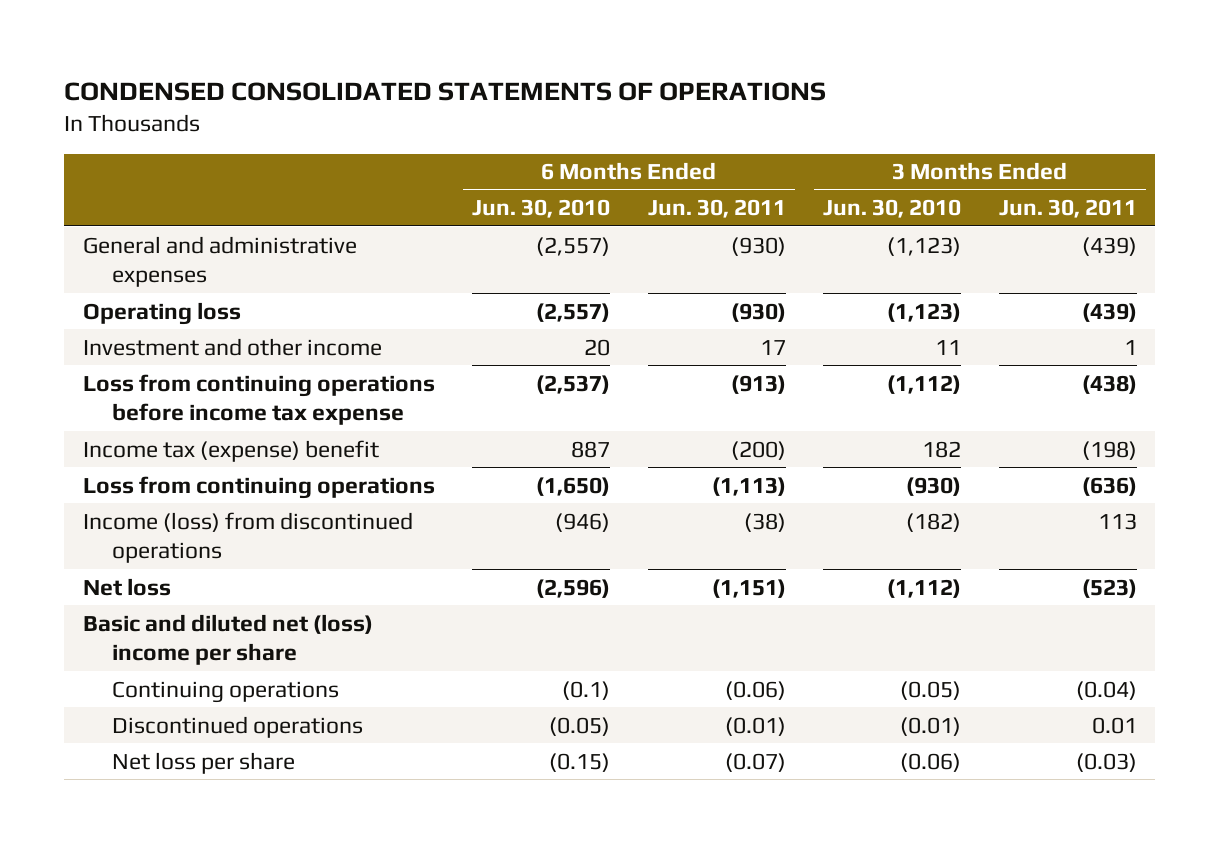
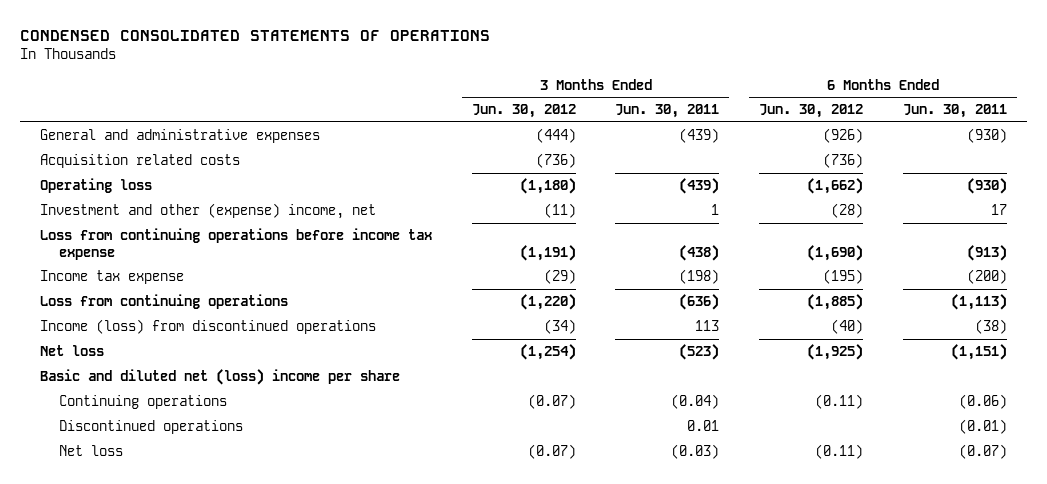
[472,199,611,219] Jun. 30, 2010 -> none
[823,199,962,219] Jun. 30, 2010 -> none
none -> [471,104,576,119] Jun. 30, 2012
none -> [759,104,864,119] Jun. 30, 2012
none -> [39,154,240,169] Acquisition related costs
[82,337,382,356] Investment and other income -> [39,203,376,220] Investment and other (expense) income, net
[82,439,379,462] Income tax (expense) benefit -> [39,270,184,285] Income tax expense
[112,751,296,774] Net loss per share -> [59,445,124,457] Net loss

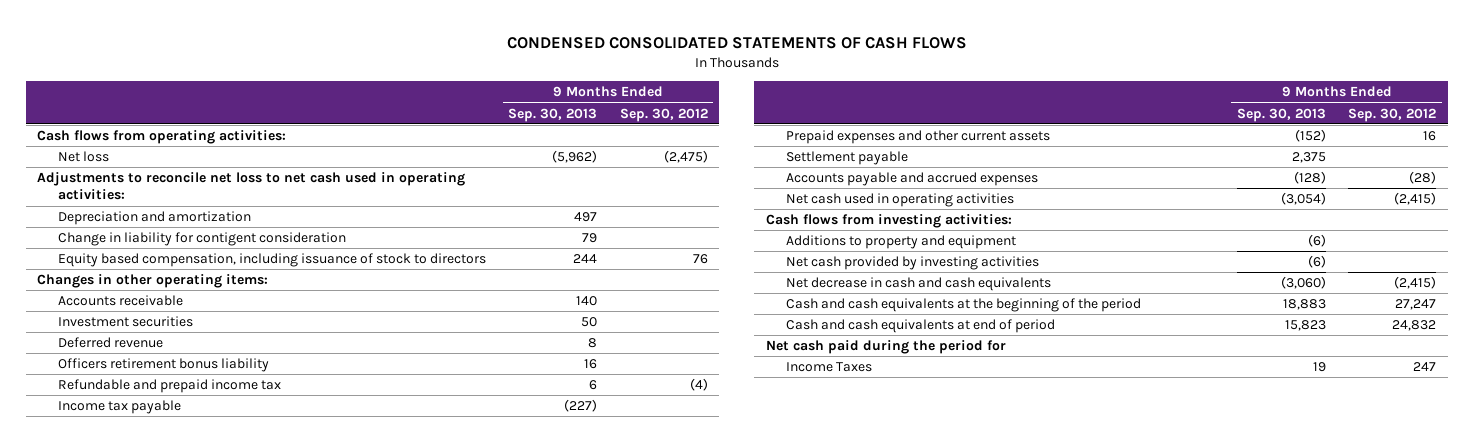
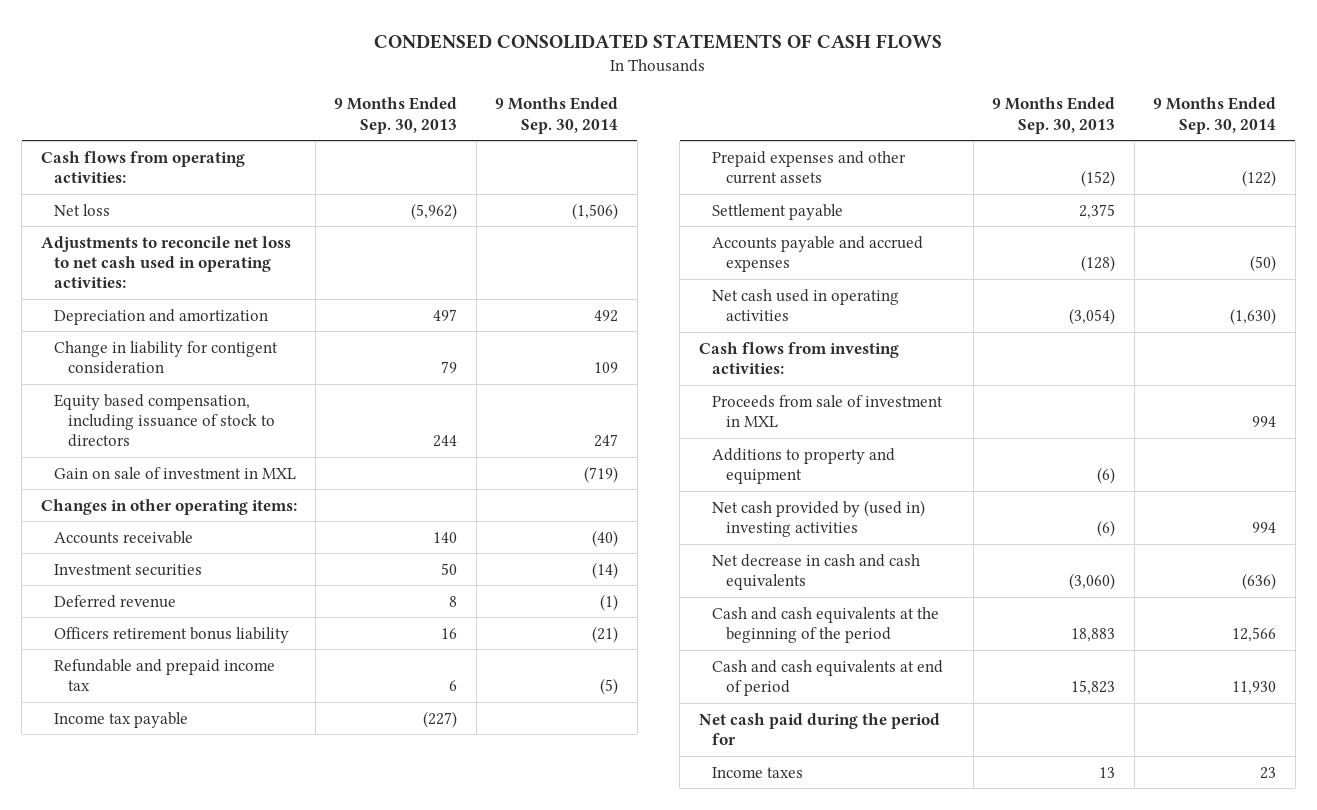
[619,107,708,122] Sep. 30, 2012 -> none
none -> [495,97,619,134] 9 Months Ended Sep. 30, 2014
none -> [54,466,297,479] Gain on sale of investment in MXL
none -> [712,394,944,428] Proceeds from sale of investment in MXL
[786,256,1040,271] Net cash provided by investing activities -> [712,499,926,538] Net cash provided by (used in) investing activities
[786,362,873,373] Income Taxes -> [712,766,804,778] Income taxes
[1312,362,1326,373] 19 -> [1099,766,1116,778] 13

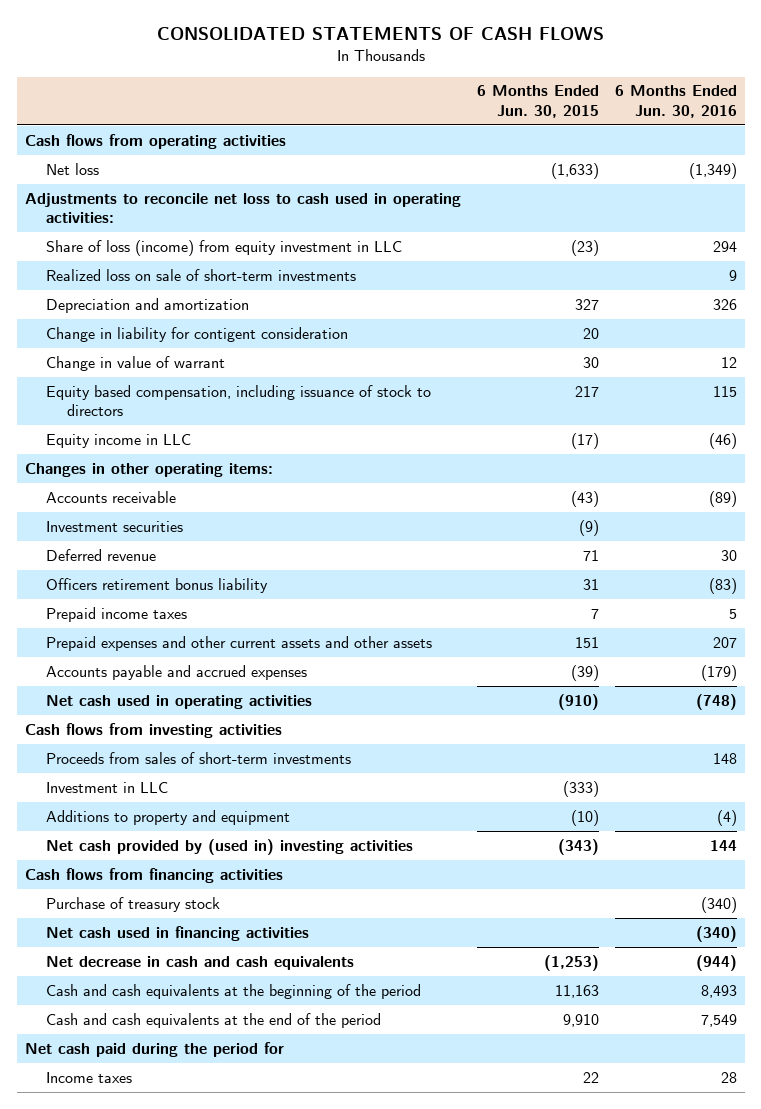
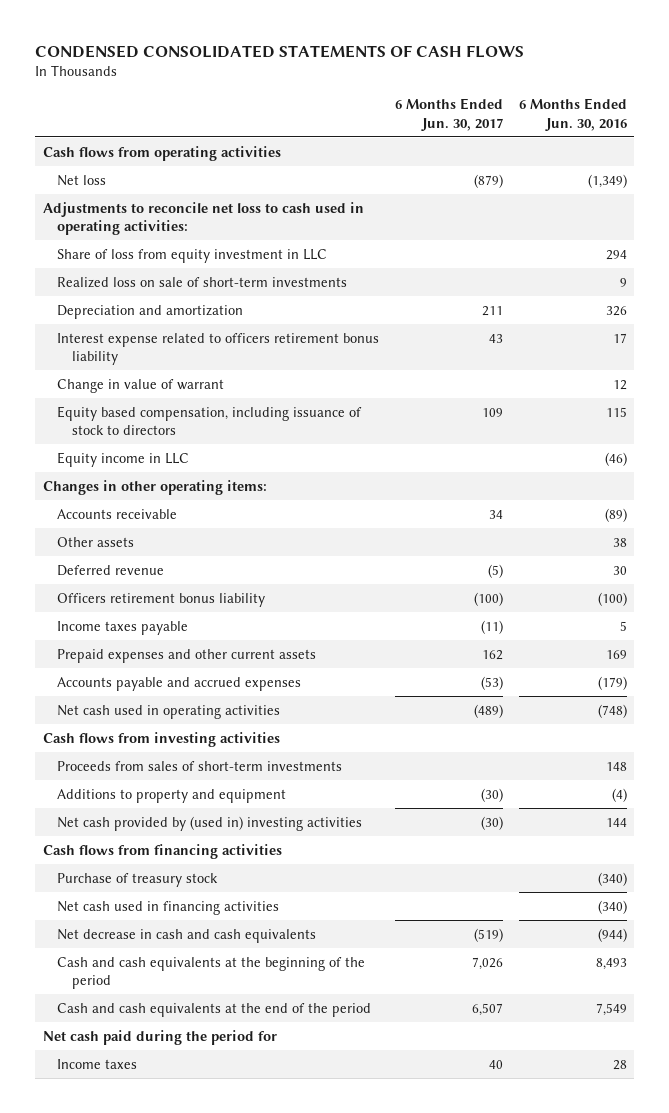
[156,27,604,41] CONSOLIDATED STATEMENTS OF CASH FLOWS -> [34,45,524,59] CONDENSED CONSOLIDATED STATEMENTS OF CASH FLOWS
[476,85,599,118] 6 Months Ended Jun. 30, 2015 -> none
none -> [394,98,503,131] 6 Months Ended Jun. 30, 2017
[45,239,402,256] Share of loss (income) from equity investment in LLC -> [57,248,328,263] Share of loss from equity investment in LLC
[45,326,348,342] Change in liability for contigent consideration -> none
none -> [57,332,380,365] Interest expense related to officers retirement bonus liability
[45,520,183,532] Investment securities -> none
none -> [57,536,135,547] Other assets
[708,577,737,594] (83) -> [597,591,627,606] (100)
[45,606,187,622] Prepaid income taxes -> [57,620,189,635] Income taxes payable
[45,635,432,651] Prepaid expenses and other current assets and other assets -> [57,648,317,663] Prepaid expenses and other current assets
[712,636,737,648] 207 -> [605,649,627,659] 169
[45,781,168,793] Investment in LLC -> none

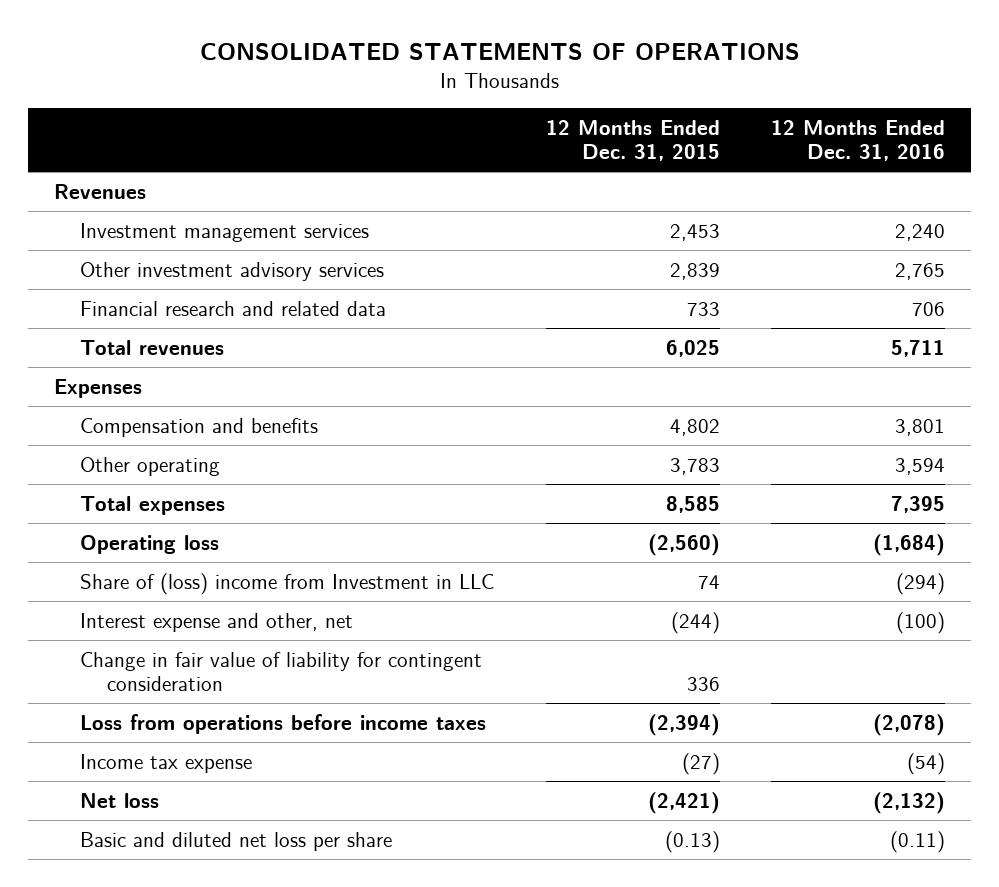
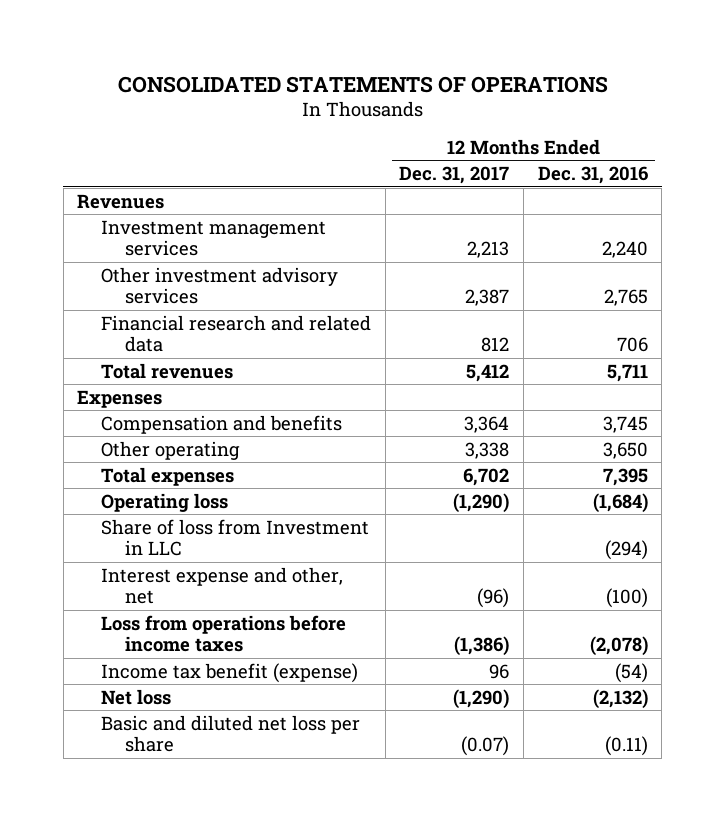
[545,120,720,161] 12 Months Ended Dec. 31, 2015 -> none
none -> [399,166,510,185] Dec. 31, 2017
[895,418,946,436] 3,801 -> [602,415,648,433] 3,745
[895,457,946,475] 3,594 -> [602,441,648,459] 3,650
[80,572,495,595] Share of (loss) income from Investment in LLC -> [100,518,369,557] Share of loss from Investment in LLC
[80,651,483,691] Change in fair value of liability for contingent consideration -> none
[80,753,253,773] Income tax expense -> [100,662,358,683] Income tax benefit (expense)

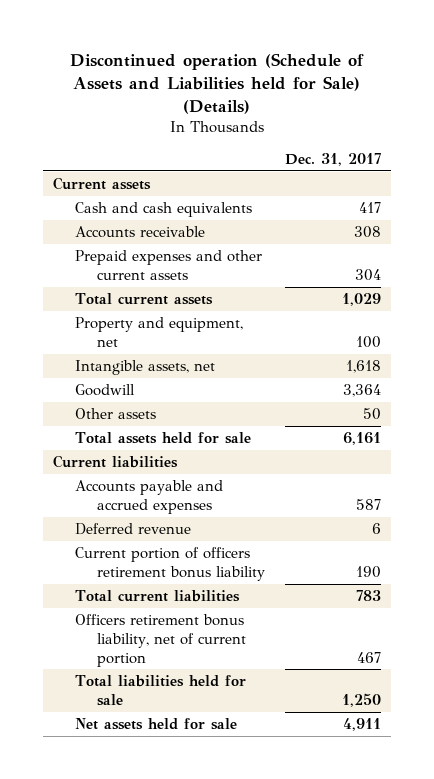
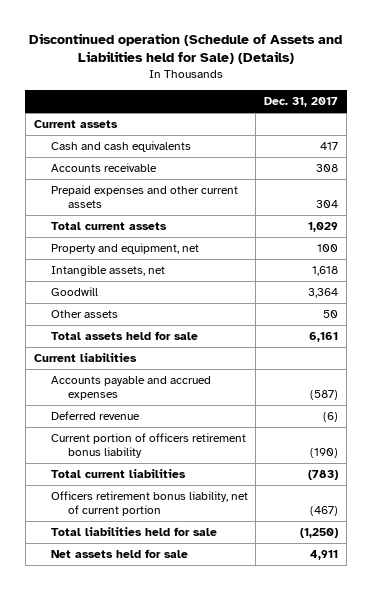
[356,498,382,510] 587 -> [310,389,339,400] (587)
[372,523,382,535] 6 -> [323,411,339,422] (6)
[356,565,382,578] 190 -> [310,447,339,458] (190)
[356,590,382,602] 783 -> [308,469,339,480] (783)
[357,651,382,663] 467 -> [310,505,339,516] (467)
[342,692,382,707] 1,250 -> [300,527,339,538] (1,250)

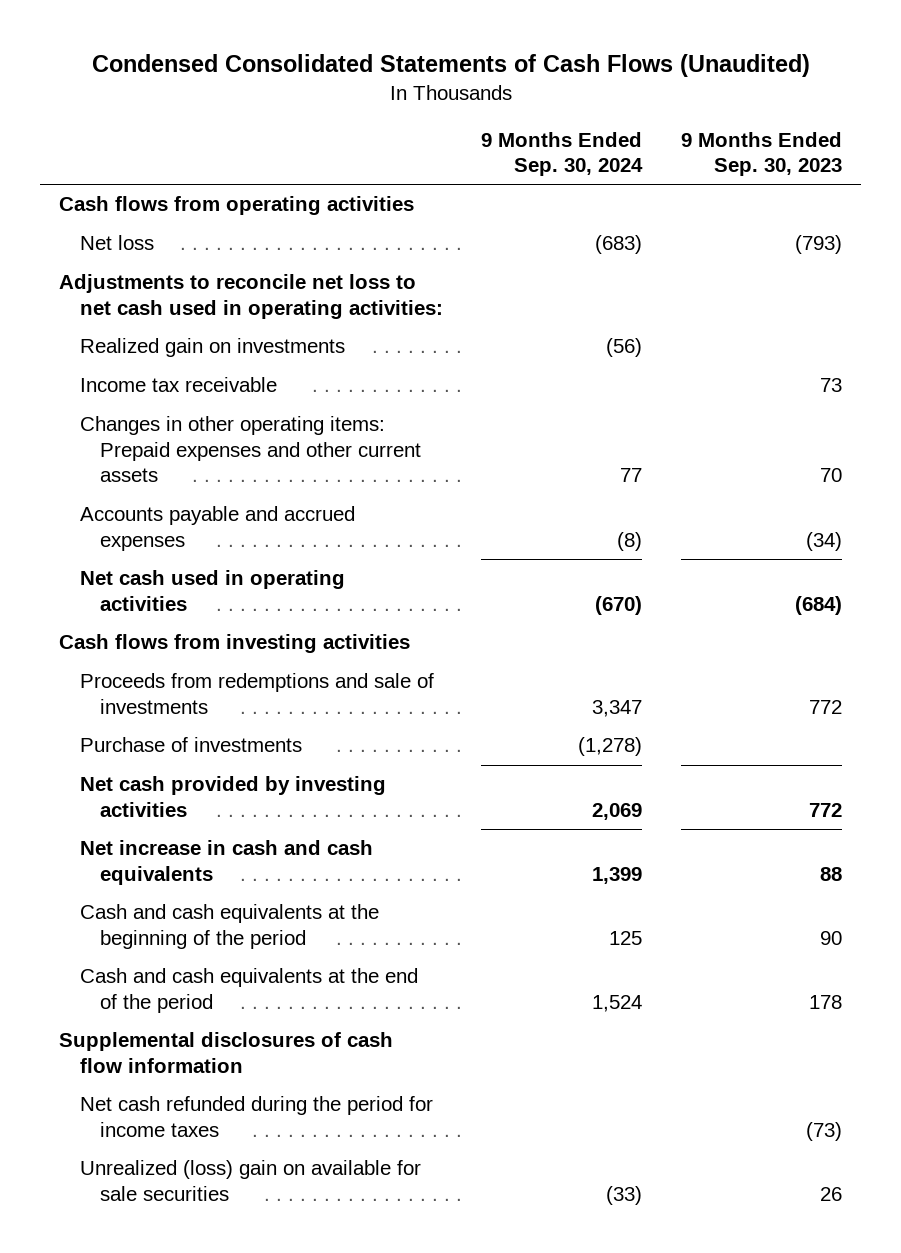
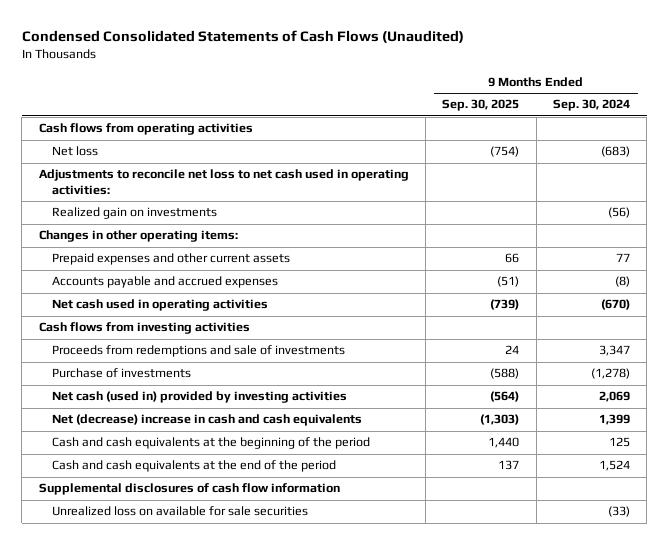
[680,131,842,177] 9 Months Ended Sep. 30, 2023 -> none
none -> [442,99,520,112] Sep. 30, 2025
[79,377,277,393] Income tax receivable -> none
none -> [38,230,238,243] Changes in other operating items:
[79,416,422,483] Changes in other operating items: Prepaid expenses and other current assets -> [52,253,291,266] Prepaid expenses and other current assets
[79,776,386,817] Net cash provided by investing activities -> [52,391,348,404] Net cash (used in) provided by investing activities
[79,840,373,885] Net increase in cash and cash equivalents -> [52,414,363,427] Net (decrease) increase in cash and cash equivalents
[79,1096,433,1137] Net cash refunded during the period for income taxes -> none
[79,1160,421,1201] Unrealized (loss) gain on available for sale securities -> [52,506,309,517] Unrealized loss on available for sale securities

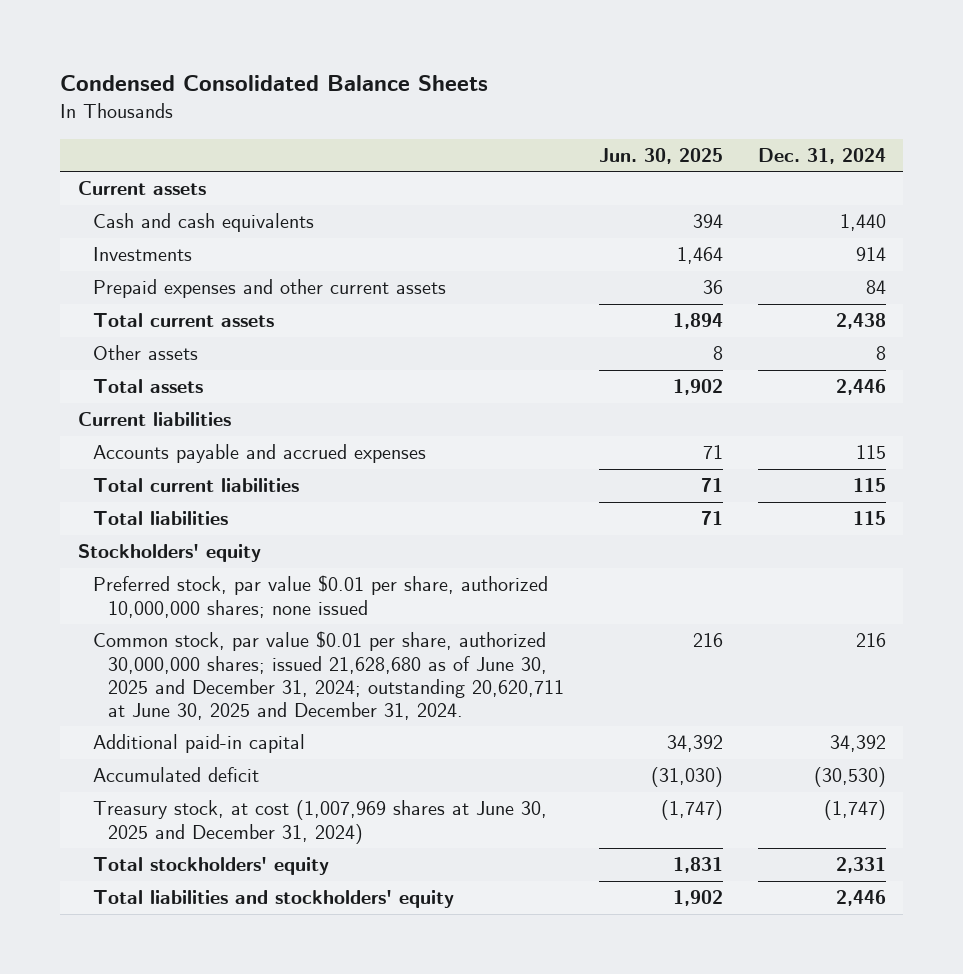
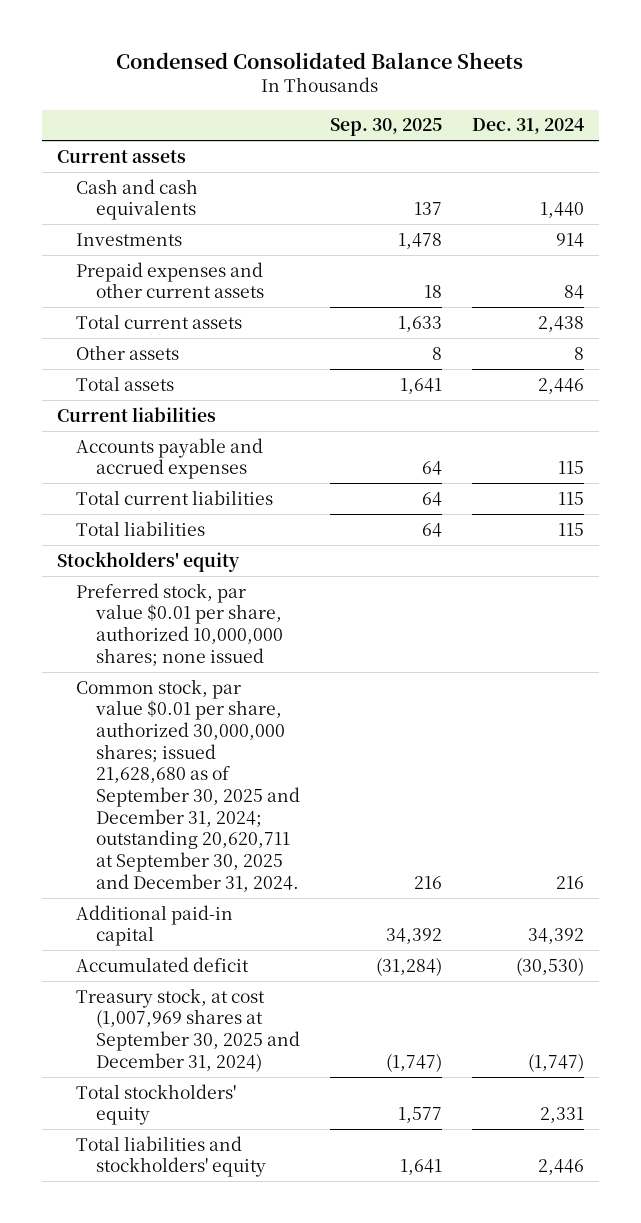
[598,147,723,164] Jun. 30, 2025 -> none
none -> [329,118,442,137] Sep. 30, 2025
[92,631,564,721] Common stock, par value $0.01 per share, authorized 30,000,000 shares; issued 21,628,680 as of June 30, 2025 and December 31, 2024; outstanding 20,620,711 at June 30, 2025 and December 31, 2024. -> [76,678,300,892] Common stock, par value $0.01 per share, authorized 30,000,000 shares; issued 21,628,680 as of September 30, 2025 and December 31, 2024; outstanding 20,620,711 at September 30, 2025 and December 31, 2024.
[92,800,547,844] Treasury stock, at cost (1,007,969 shares at June 30, 2025 and December 31, 2024) -> [76,987,300,1072] Treasury stock, at cost (1,007,969 shares at September 30, 2025 and December 31, 2024)

